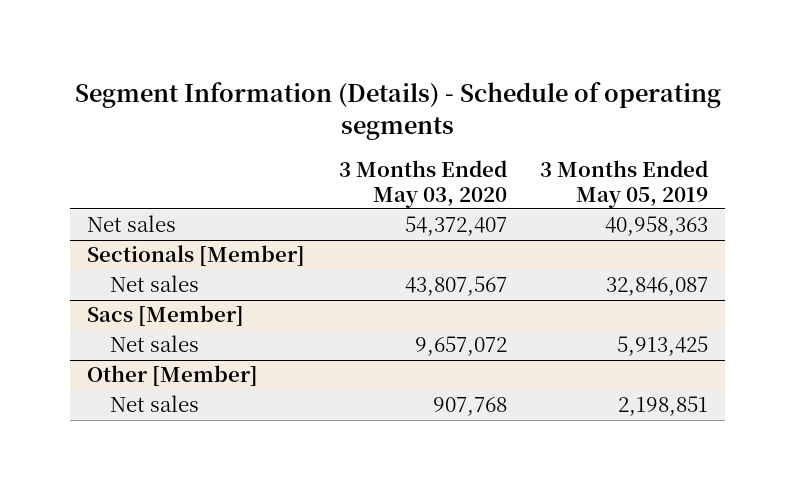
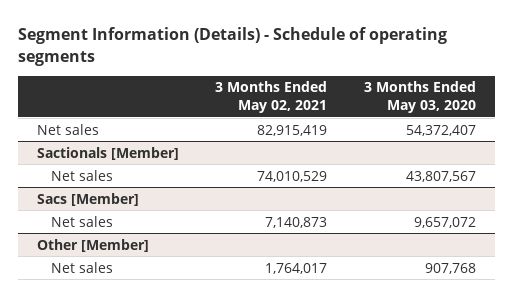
[540,159,709,208] 3 Months Ended May 05, 2019 -> none
none -> [215,81,328,114] 3 Months Ended May 02, 2021
[87,245,306,267] Sectionals [Member] -> [36,146,179,160] Sactionals [Member]

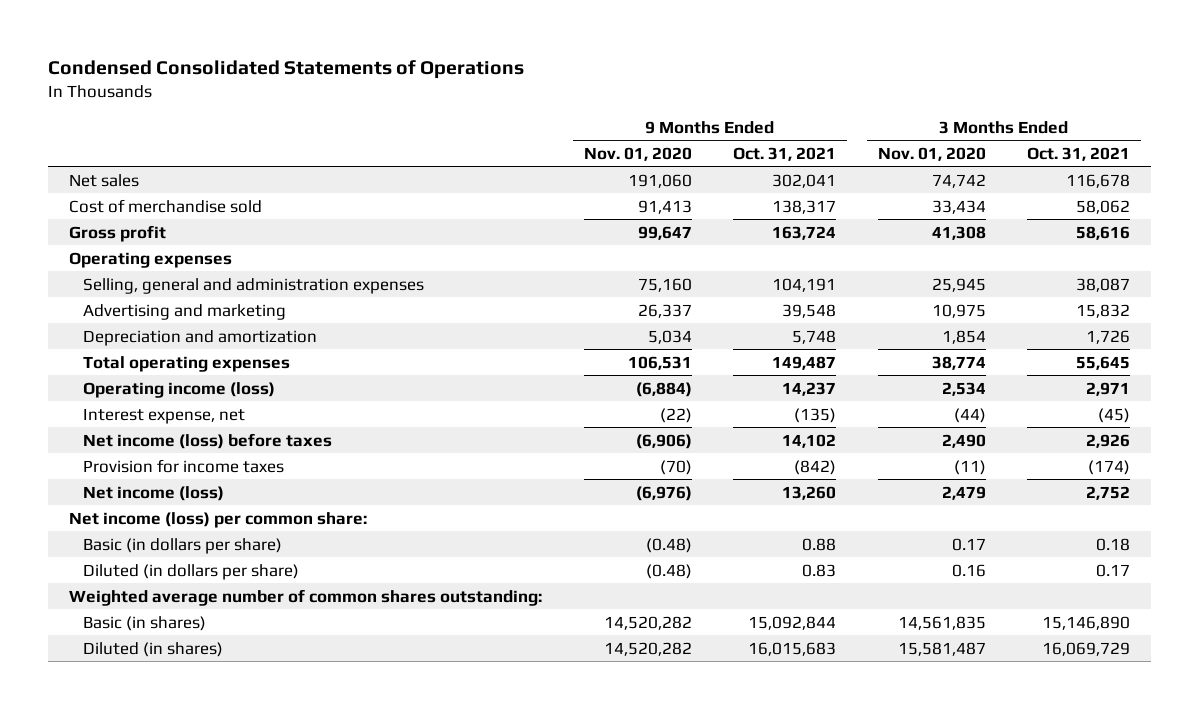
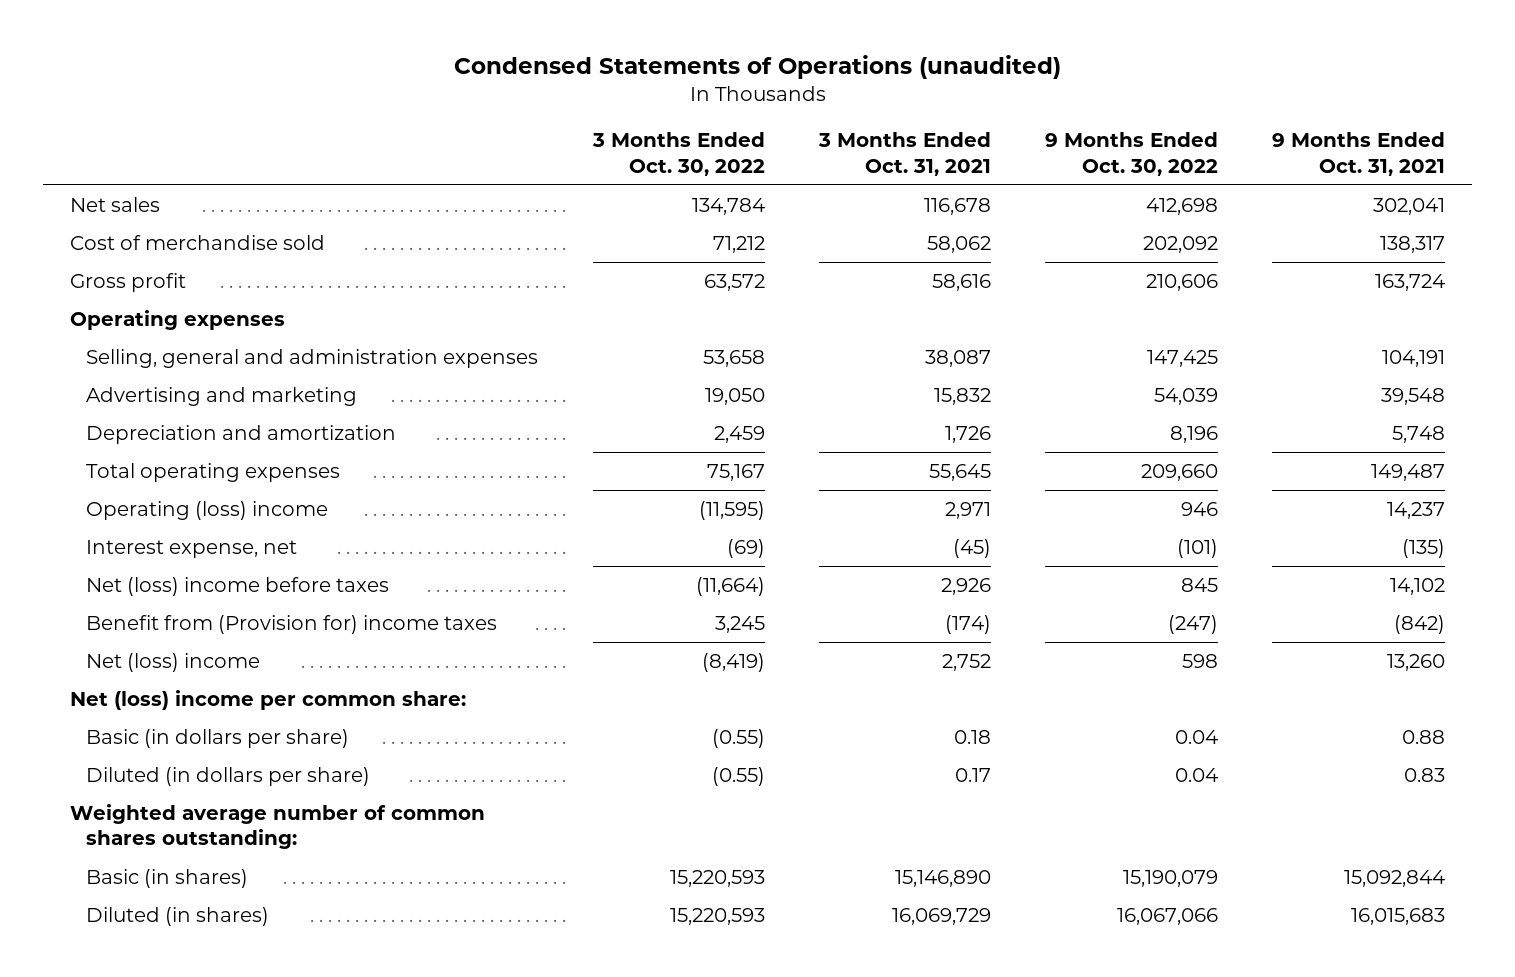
[48,60,525,80] Condensed Consolidated Statements of Operations -> [453,55,1061,80] Condensed Statements of Operations (unaudited)
[583,146,692,161] Nov. 01, 2020 -> none
[877,146,986,161] Nov. 01, 2020 -> none
none -> [591,132,765,176] 3 Months Ended Oct. 30, 2022
none -> [1044,132,1218,176] 9 Months Ended Oct. 30, 2022
[83,381,276,398] Operating income (loss) -> [86,501,329,521] Operating (loss) income
[83,432,333,449] Net income (loss) before taxes -> [86,577,390,597] Net (loss) income before taxes
[83,458,285,473] Provision for income taxes -> [86,615,498,635] Benefit from (Provision for) income taxes
[83,485,225,501] Net income (loss) -> [86,653,261,673] Net (loss) income
[69,511,368,528] Net income (loss) per common share: -> [70,690,467,711] Net (loss) income per common share:

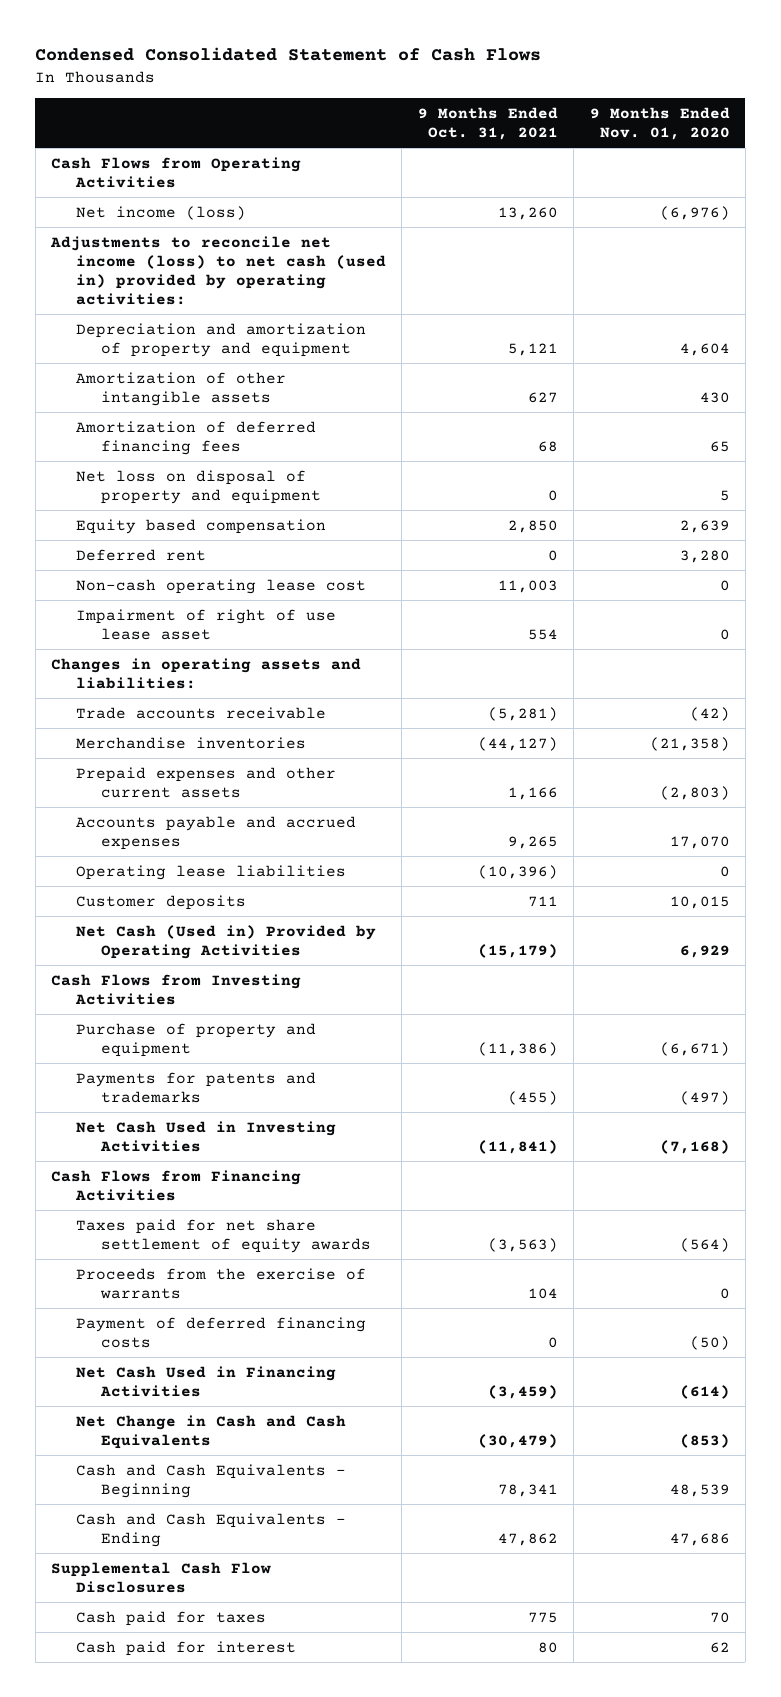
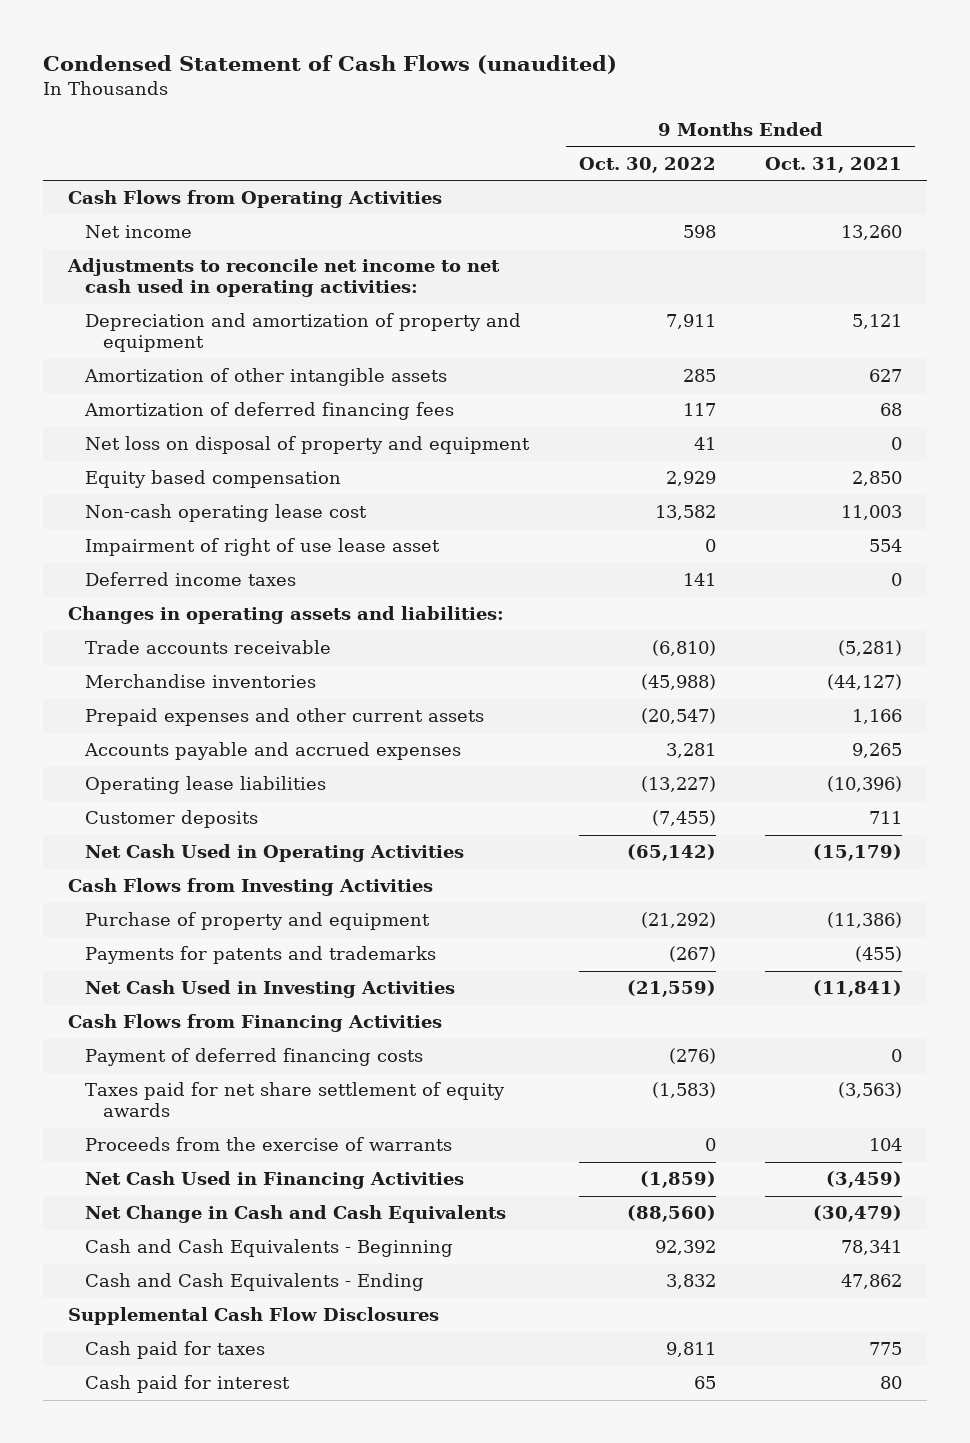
[35,47,542,62] Condensed Consolidated Statement of Cash Flows -> [42,54,617,74] Condensed Statement of Cash Flows (unaudited)
[589,106,730,140] 9 Months Ended Nov. 01, 2020 -> none
none -> [578,156,716,173] Oct. 30, 2022
[75,205,246,220] Net income (loss) -> [85,225,193,239] Net income
[50,235,386,305] Adjustments to reconcile net income (loss) to net cash (used in) provided by operating activities: -> [66,258,500,298] Adjustments to reconcile net income to net cash used in operating activities:
[75,548,206,561] Deferred rent -> none
none -> [85,572,297,587] Deferred income taxes
[75,924,376,959] Net Cash (Used in) Provided by Operating Activities -> [85,844,465,863] Net Cash Used in Operating Activities
[75,1316,366,1348] Payment of deferred financing costs -> [85,1048,424,1067] Payment of deferred financing costs

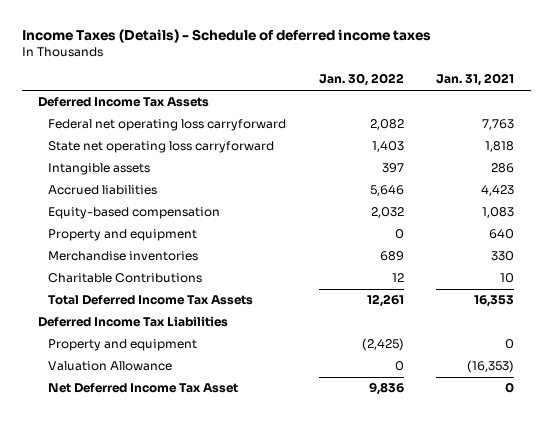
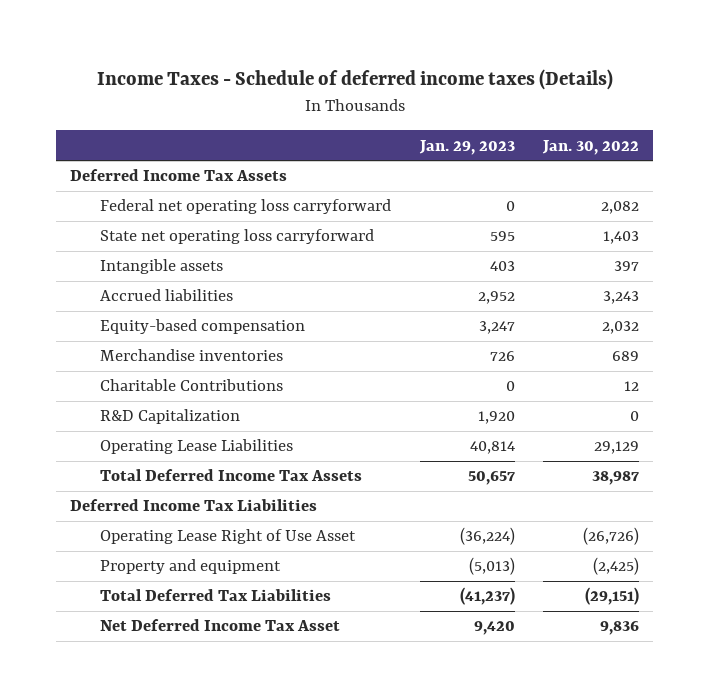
[21,29,431,44] Income Taxes (Details) - Schedule of deferred income taxes -> [96,69,613,91] Income Taxes - Schedule of deferred income taxes (Details)
[436,73,515,87] Jan. 31, 2021 -> none
none -> [418,139,515,155] Jan. 29, 2023
[369,185,404,197] 5,646 -> [603,291,640,305] 3,243
[48,229,198,242] Property and equipment -> none
none -> [100,409,241,425] R&D Capitalization
none -> [100,439,294,455] Operating Lease Liabilities
[366,294,404,308] 12,261 -> [592,471,640,486] 38,987
none -> [100,529,357,545] Operating Lease Right of Use Asset
[48,361,173,372] Valuation Allowance -> none
none -> [100,589,332,602] Total Deferred Tax Liabilities

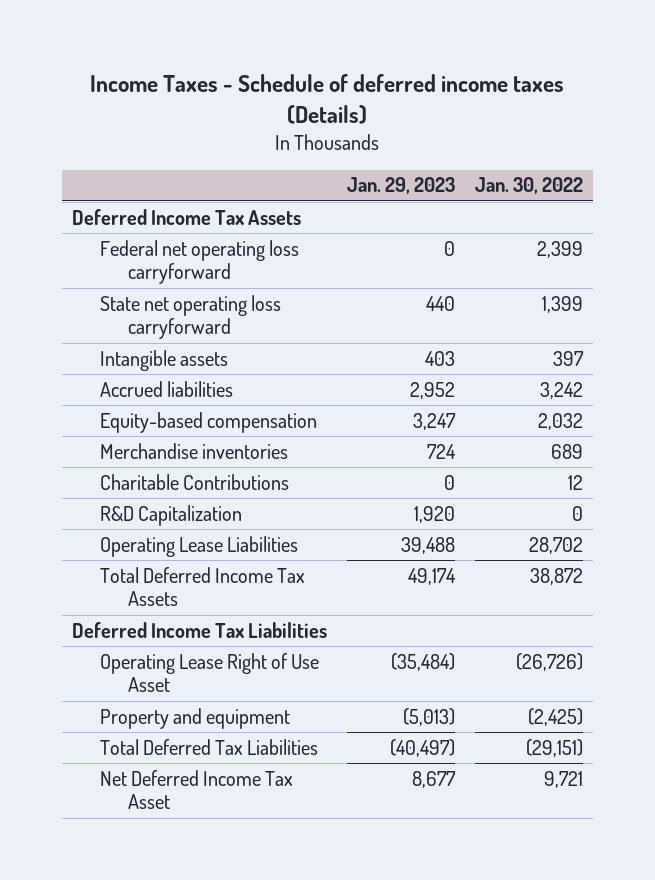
[601,201,640,215] 2,082 -> [536,240,583,258] 2,399
[489,231,515,242] 595 -> [425,295,455,311] 440
[603,231,640,245] 1,403 -> [541,295,583,313] 1,399
[603,291,640,305] 3,243 -> [539,381,583,399] 3,242
[489,351,515,362] 726 -> [426,443,456,459] 724
[469,441,515,455] 40,814 -> [400,536,455,554] 39,488
[594,441,640,455] 29,129 -> [528,536,583,554] 28,702
[467,471,515,486] 50,657 -> [407,567,456,585] 49,174
[592,471,640,486] 38,987 -> [529,567,583,585] 38,872
[459,527,515,546] (36,224) -> [390,652,455,671] (35,484)
[459,587,515,606] (41,237) -> [389,738,455,757] (40,497)
[473,621,515,636] 9,420 -> [411,770,456,788] 8,677
[600,621,640,636] 9,836 -> [543,770,583,788] 9,721

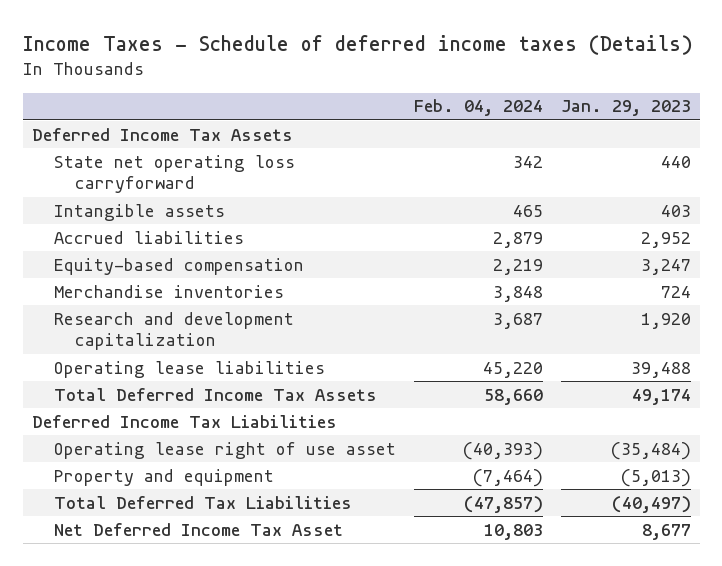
[474,177,583,195] Jan. 30, 2022 -> none
none -> [413,99,543,117] Feb. 04, 2024
[99,239,299,285] Federal net operating loss carryforward -> none
[99,473,289,490] Charitable Contributions -> none
[99,504,242,526] R&D Capitalization -> [53,311,294,351] Research and development capitalization
[99,535,298,557] Operating Lease Liabilities -> [53,360,325,378] Operating lease liabilities
[99,652,319,693] Operating Lease Right of Use Asset -> [53,441,396,459] Operating lease right of use asset

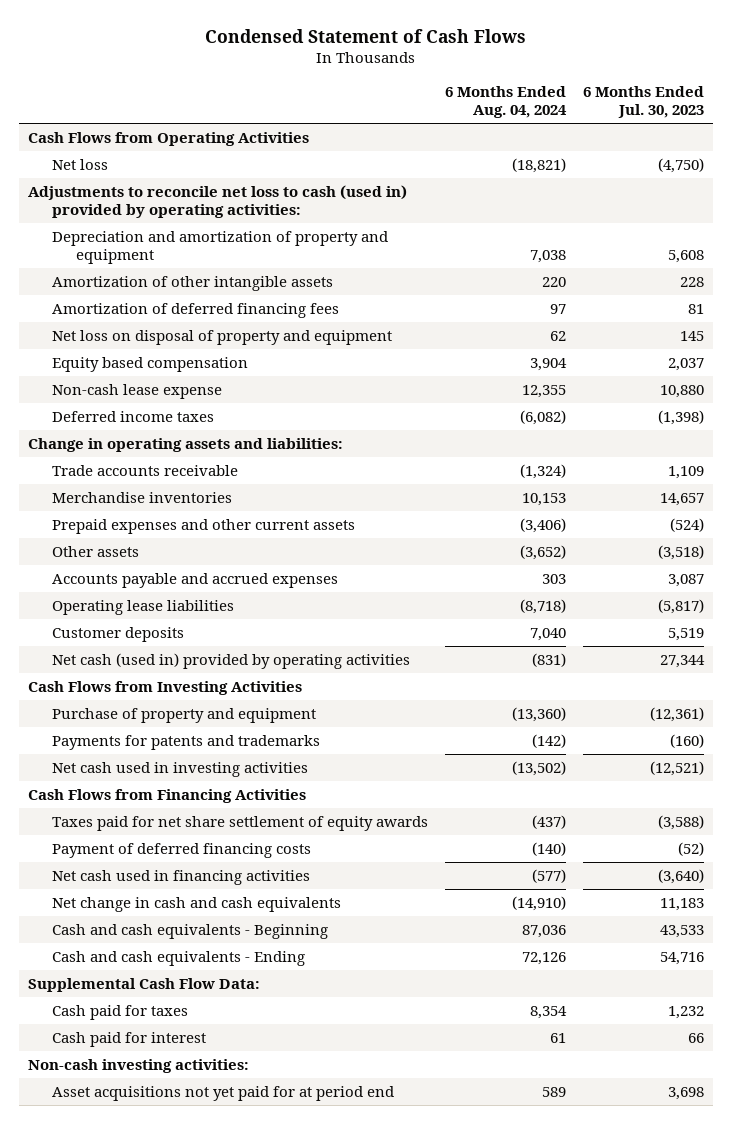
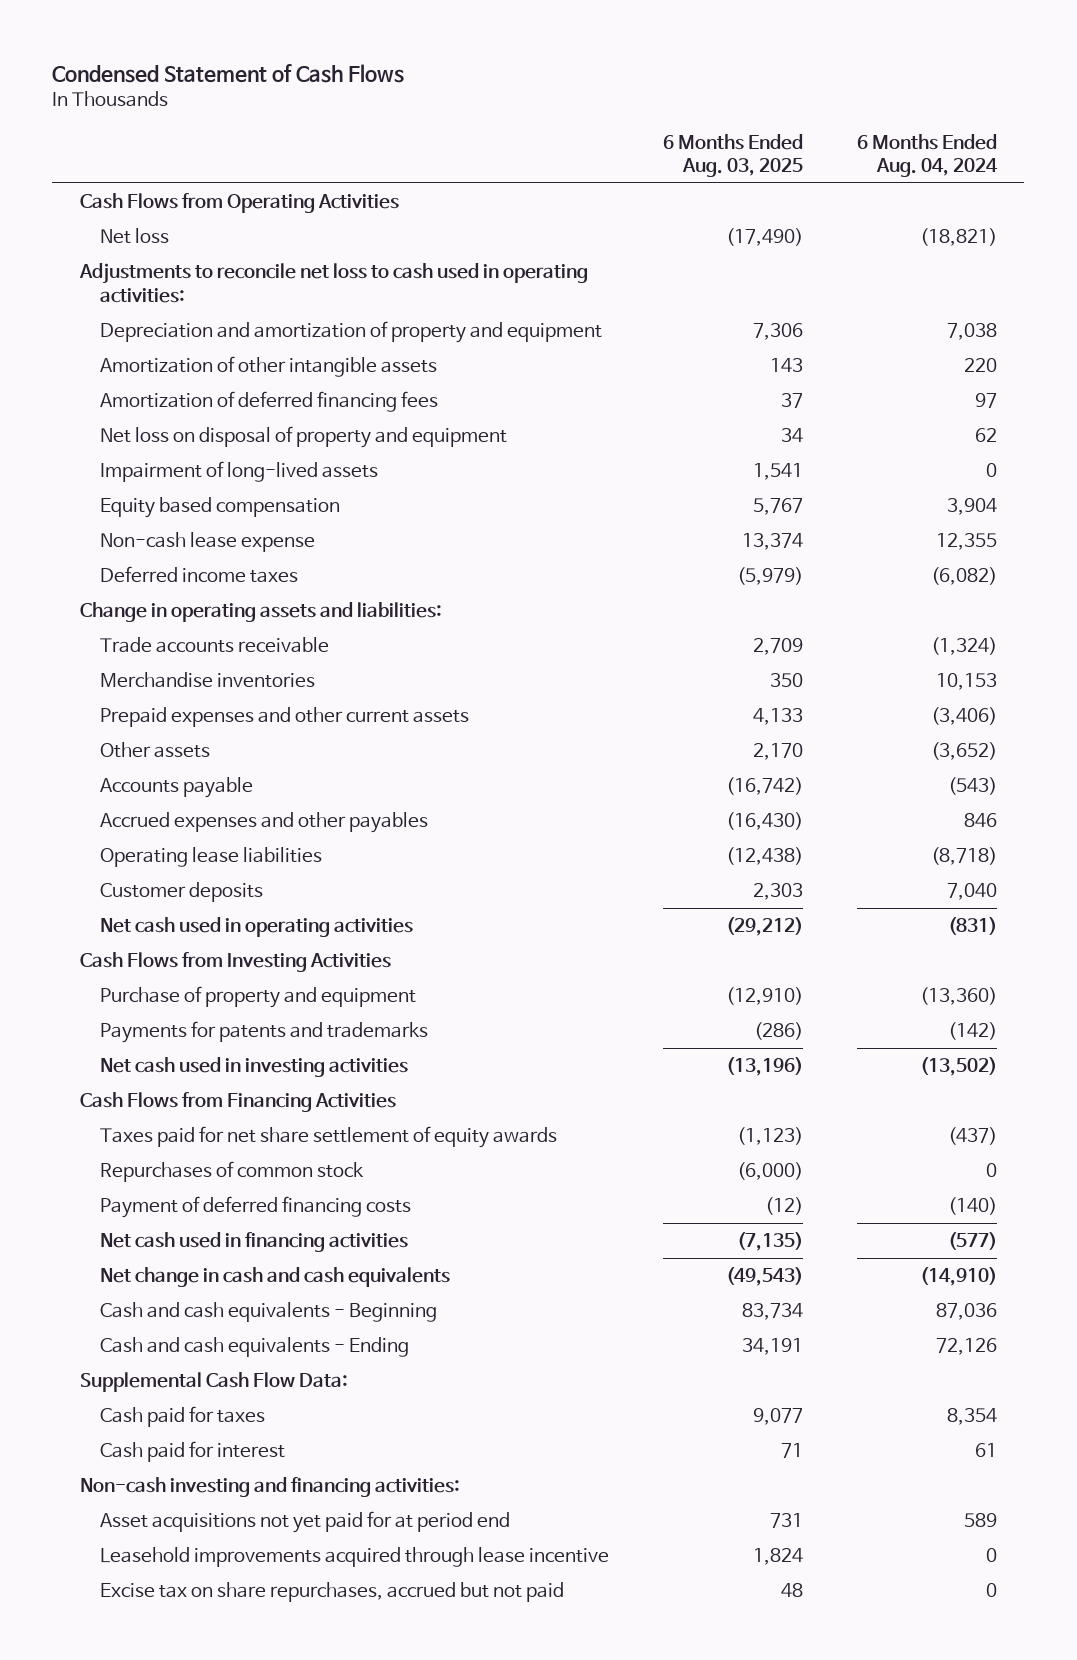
[583,86,705,119] 6 Months Ended Jul. 30, 2023 -> none
none -> [663,133,804,178] 6 Months Ended Aug. 03, 2025
[27,185,407,218] Adjustments to reconcile net loss to cash (used in) provided by operating activities: -> [78,263,588,303] Adjustments to reconcile net loss to cash used in operating activities:
none -> [99,461,378,483] Impairment of long-lived assets
none -> [99,777,253,799] Accounts payable
[52,573,339,589] Accounts payable and accrued expenses -> [99,812,428,834] Accrued expenses and other payables
[542,574,567,585] 303 -> [964,813,998,828] 846
[52,653,411,670] Net cash (used in) provided by operating activities -> [99,917,413,938] Net cash used in operating activities
none -> [99,1161,364,1183] Repurchases of common stock
[27,1059,249,1074] Non-cash investing activities: -> [79,1477,460,1498] Non-cash investing and financing activities:
none -> [99,1547,609,1568] Leasehold improvements acquired through lease incentive
none -> [99,1582,564,1603] Excise tax on share repurchases, accrued but not paid

